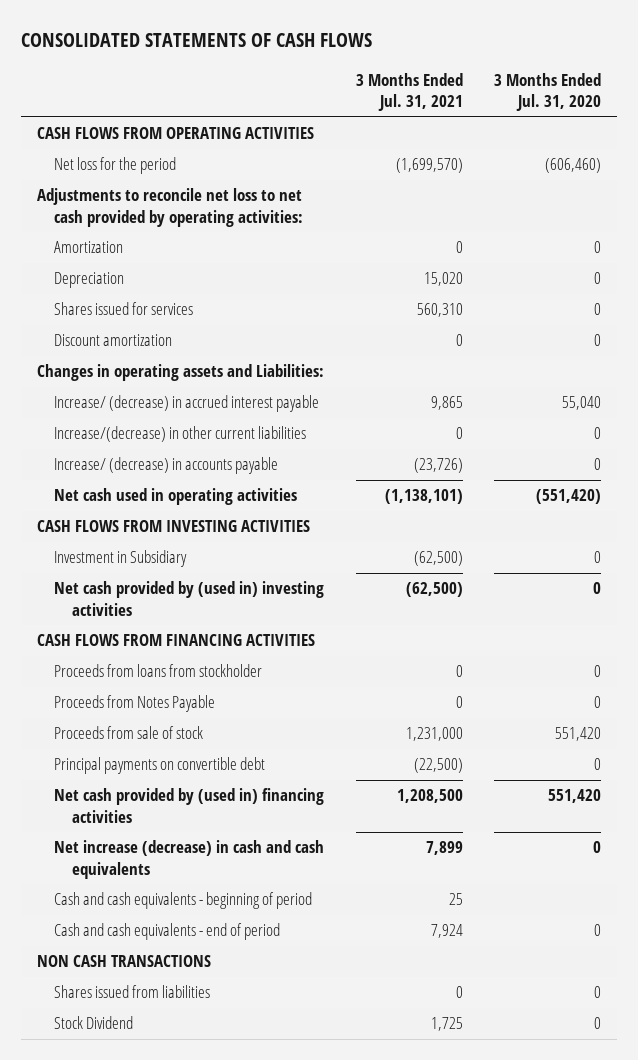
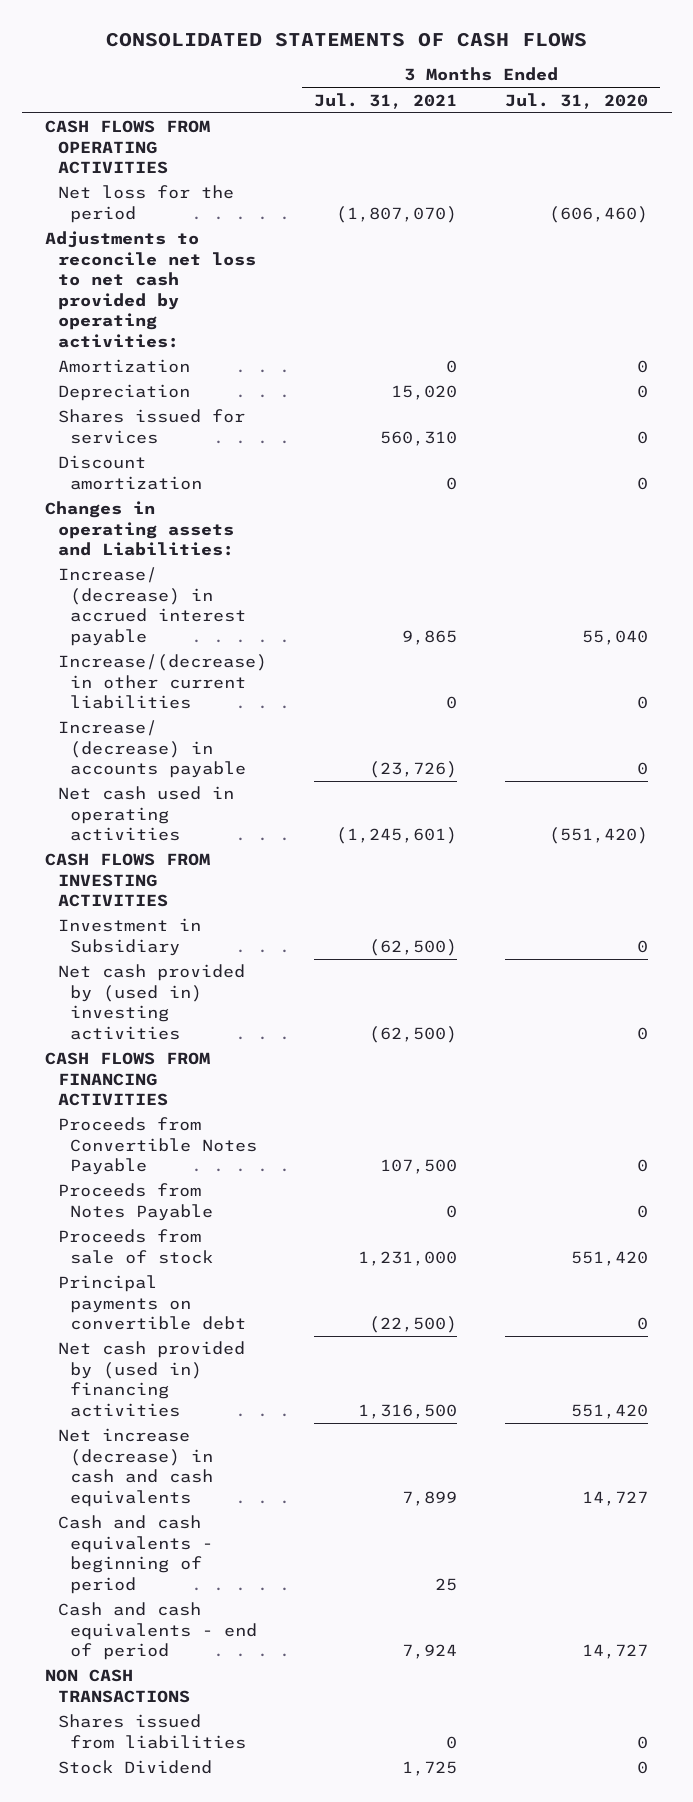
[395,158,463,174] (1,699,570) -> [336,205,458,223] (1,807,070)
[384,489,463,505] (1,138,101) -> [336,827,458,845] (1,245,601)
[54,664,263,678] Proceeds from loans from stockholder -> none
none -> [57,1117,257,1176] Proceeds from Convertible Notes Payable
[396,789,463,804] 1,208,500 -> [358,1403,458,1419] 1,316,500
[592,841,601,854] 0 -> [581,1490,648,1506] 14,727
[593,924,601,937] 0 -> [581,1644,648,1660] 14,727

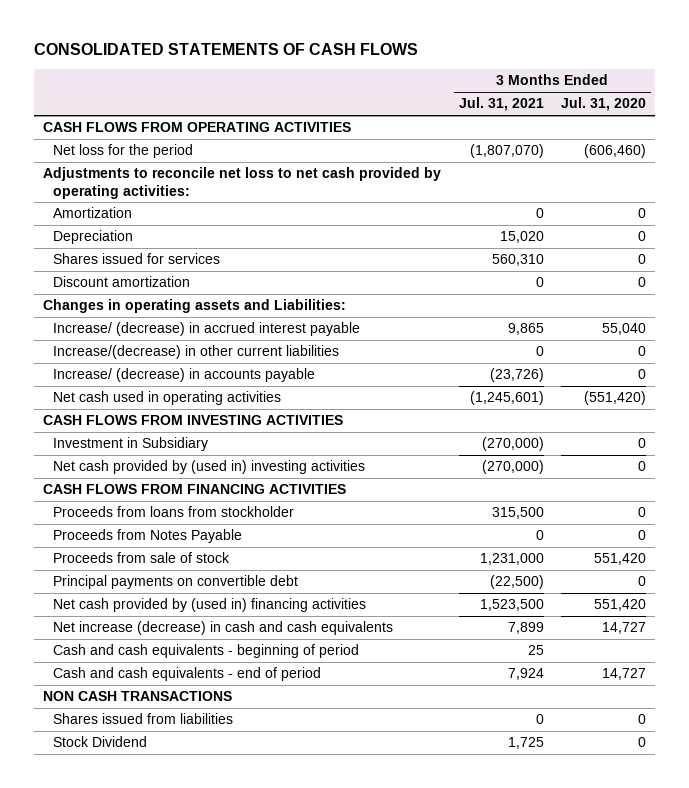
[369,938,458,956] (62,500) -> [481,437,544,452] (270,000)
[369,1025,458,1043] (62,500) -> [481,460,544,475] (270,000)
[57,1117,257,1176] Proceeds from Convertible Notes Payable -> [52,506,294,518] Proceeds from loans from stockholder
[380,1159,458,1175] 107,500 -> [491,507,544,520] 315,500
[358,1403,458,1419] 1,316,500 -> [479,599,544,612] 1,523,500

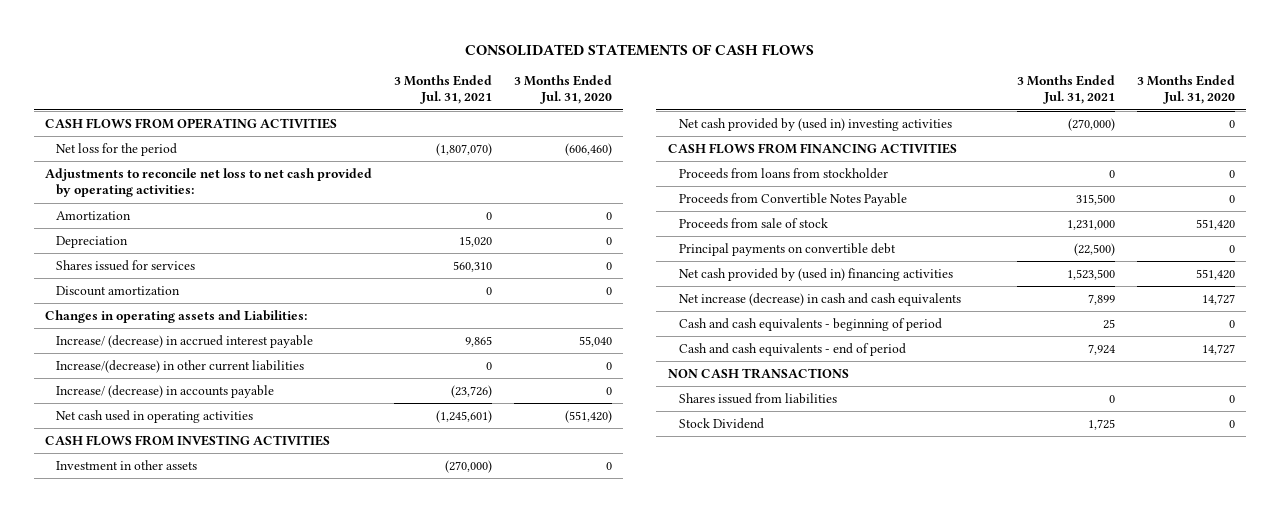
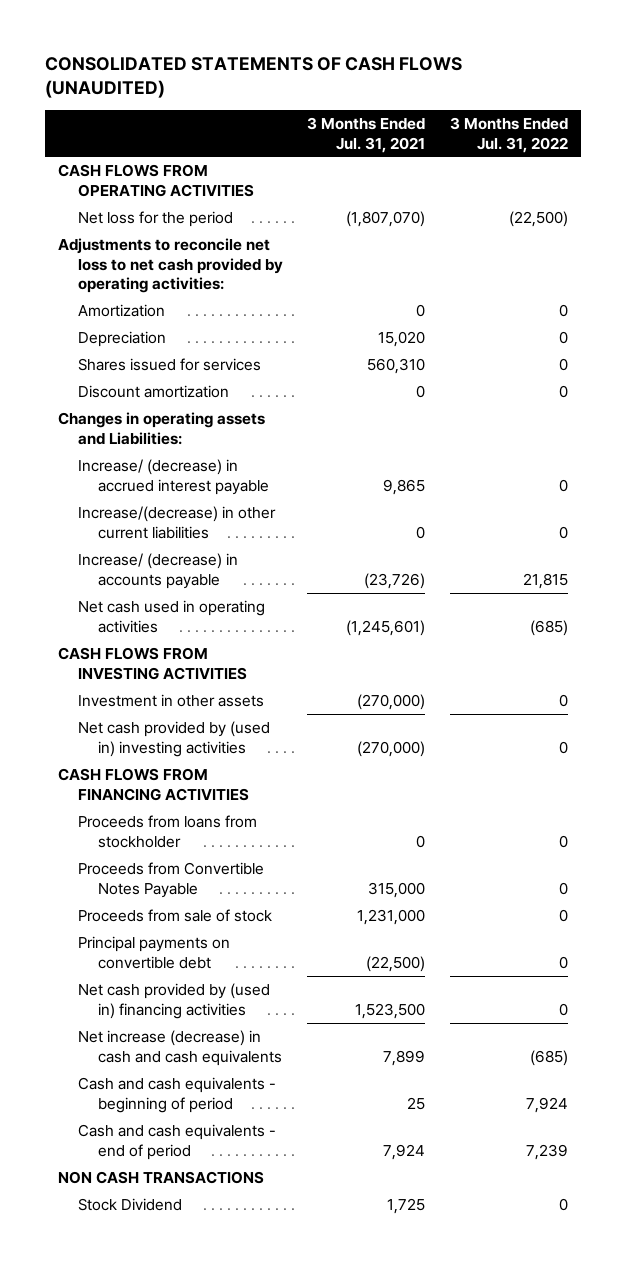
[464,43,814,56] CONSOLIDATED STATEMENTS OF CASH FLOWS -> [45,56,463,99] CONSOLIDATED STATEMENTS OF CASH FLOWS (UNAUDITED)
[513,74,612,105] 3 Months Ended Jul. 31, 2020 -> none
none -> [450,116,569,153] 3 Months Ended Jul. 31, 2022
[1075,193,1115,205] 315,500 -> [368,881,426,898] 315,000
[678,392,837,404] Shares issued from liabilities -> none

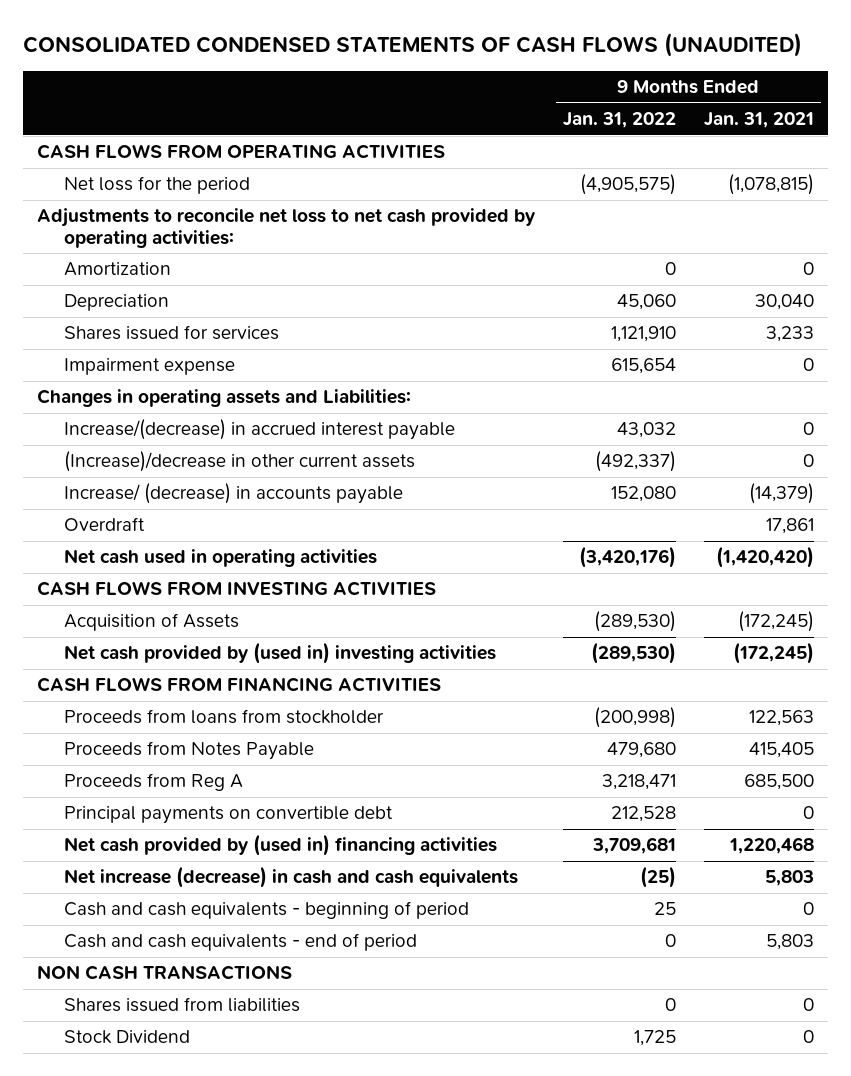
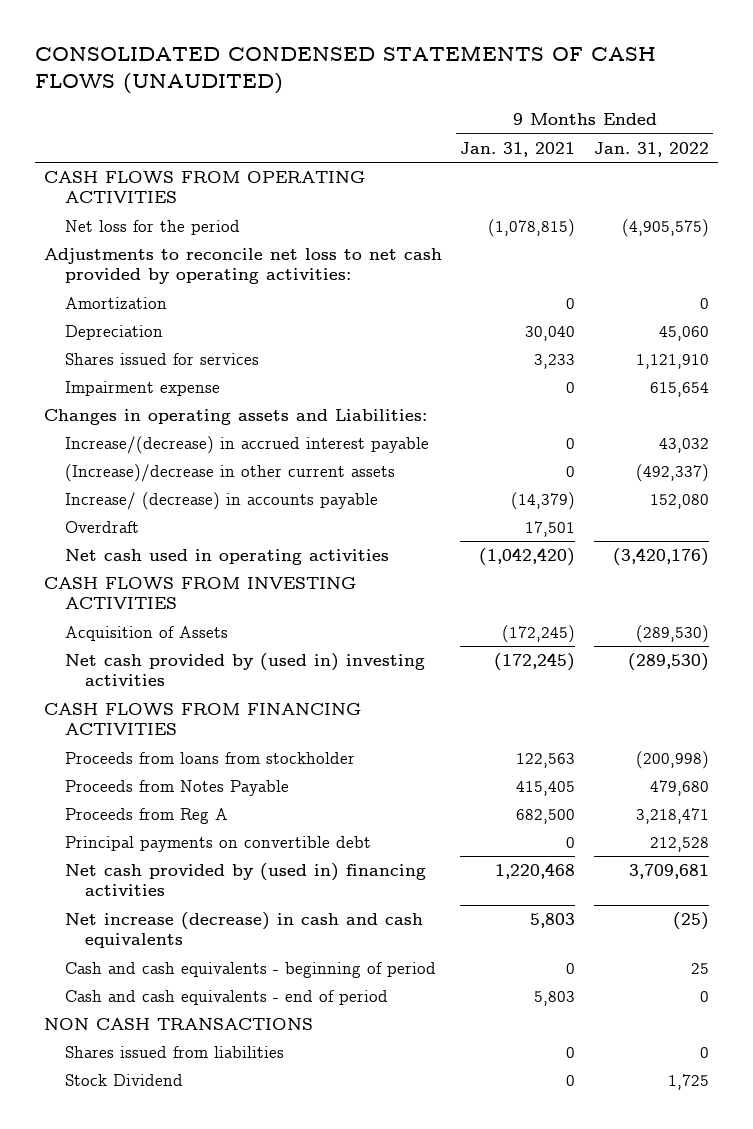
[765,518,814,535] 17,861 -> [525,521,576,538] 17,501
[715,546,814,569] (1,420,420) -> [479,548,576,567] (1,042,420)
[743,774,814,791] 685,500 -> [516,809,576,825] 682,500

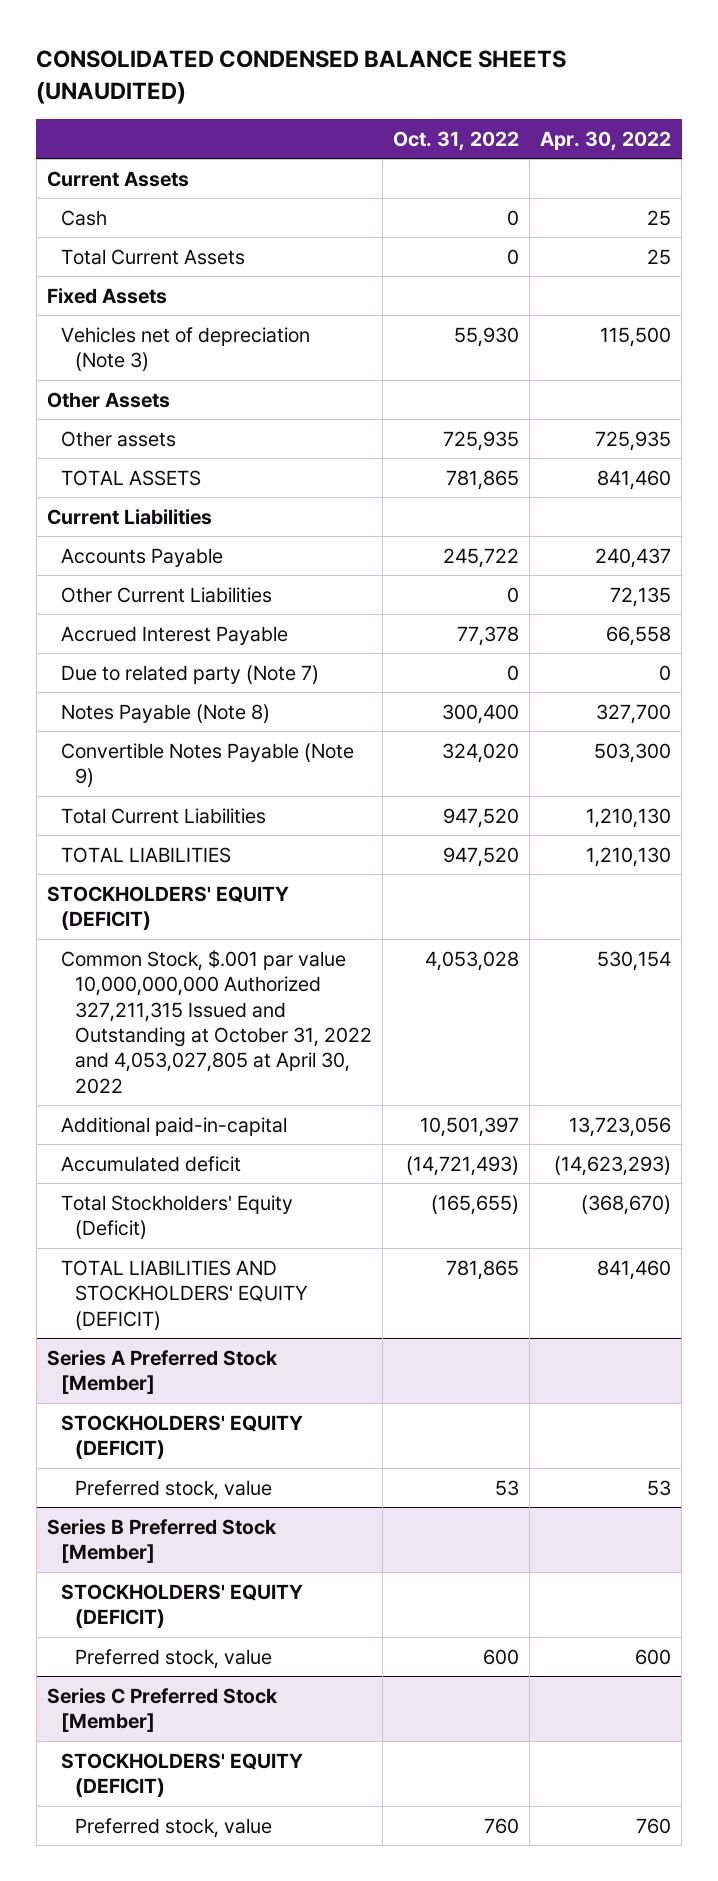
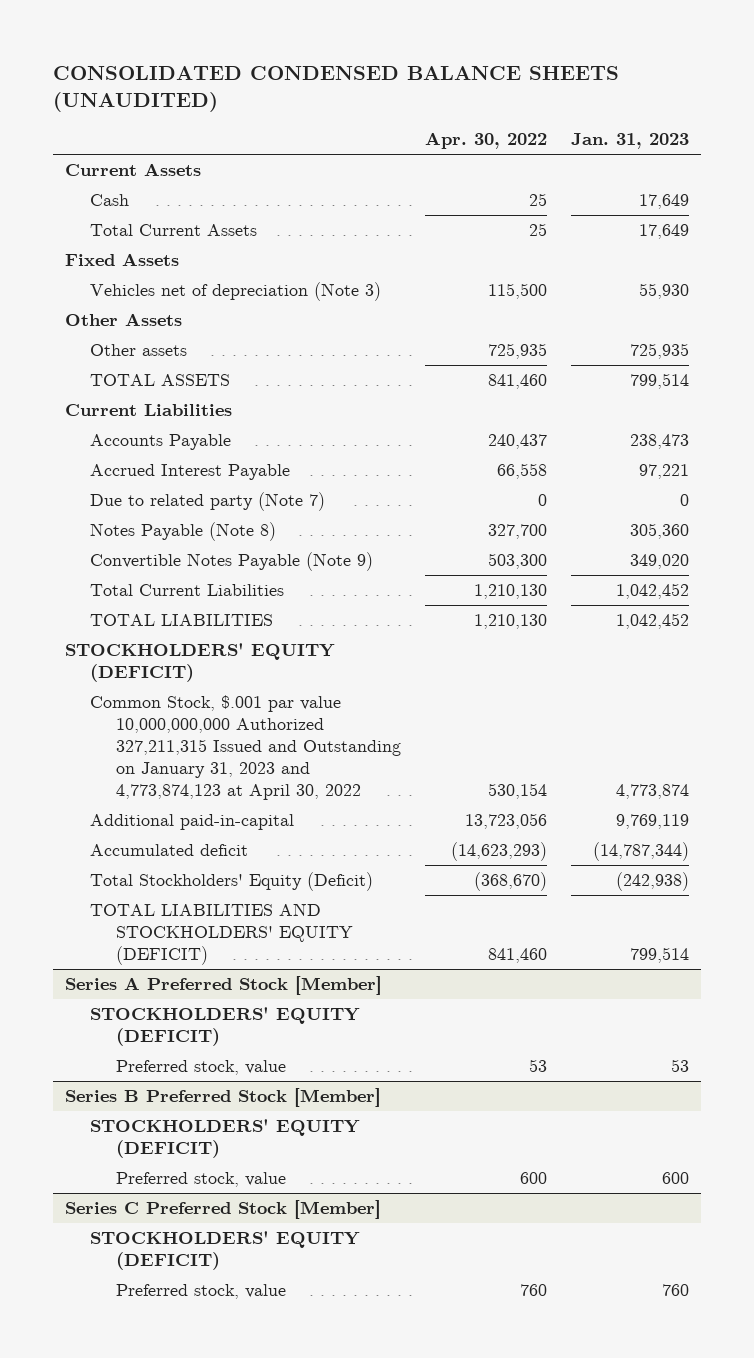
[393,130,520,151] Oct. 31, 2022 -> none
none -> [570,133,689,150] Jan. 31, 2023
[60,586,272,603] Other Current Liabilities -> none
[60,949,373,1094] Common Stock, $.001 par value 10,000,000,000 Authorized 327,211,315 Issued and Outstanding at October 31, 2022 and 4,053,027,805 at April 30, 2022 -> [90,695,401,800] Common Stock, $.001 par value 10,000,000,000 Authorized 327,211,315 Issued and Outstanding on January 31, 2023 and 4,773,874,123 at April 30, 2022

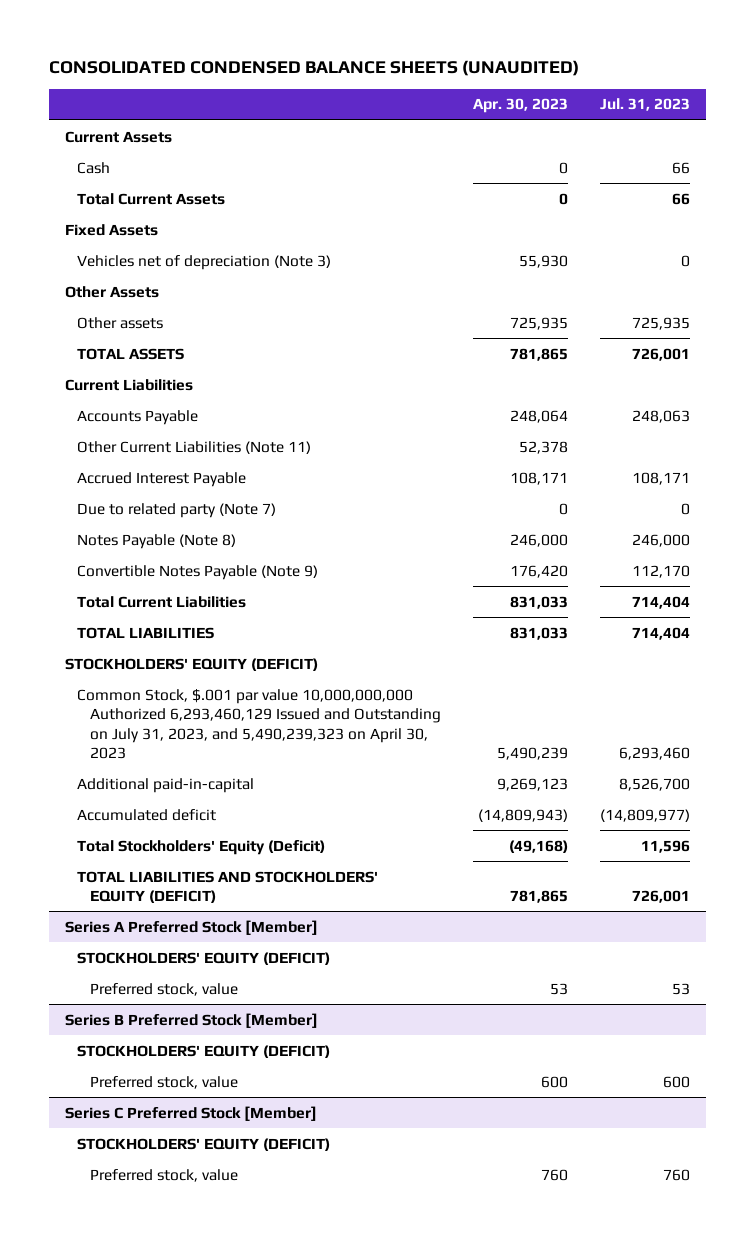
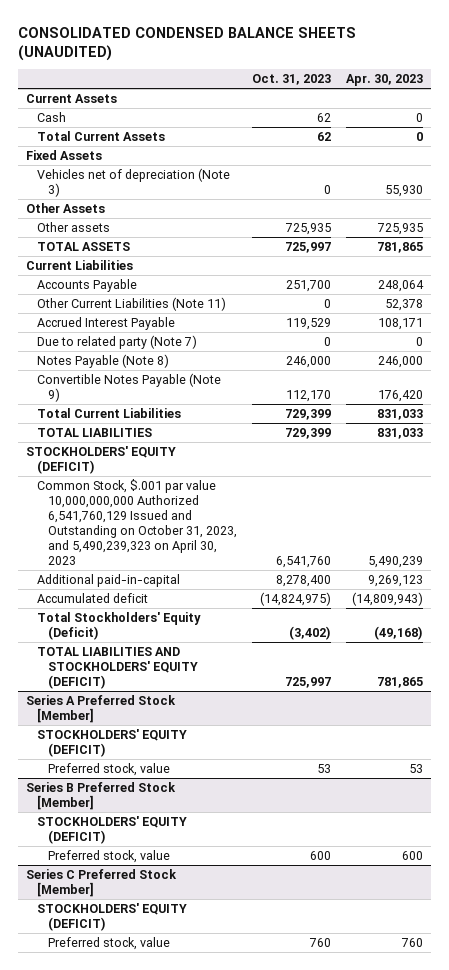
[600,98,691,112] Jul. 31, 2023 -> none
none -> [252,74,332,86] Oct. 31, 2023
[77,688,442,760] Common Stock, $.001 par value 10,000,000,000 Authorized 6,293,460,129 Issued and Outstanding on July 31, 2023, and 5,490,239,323 on April 30, 2023 -> [36,478,237,565] Common Stock, $.001 par value 10,000,000,000 Authorized 6,541,760,129 Issued and Outstanding on October 31, 2023, and 5,490,239,323 on April 30, 2023

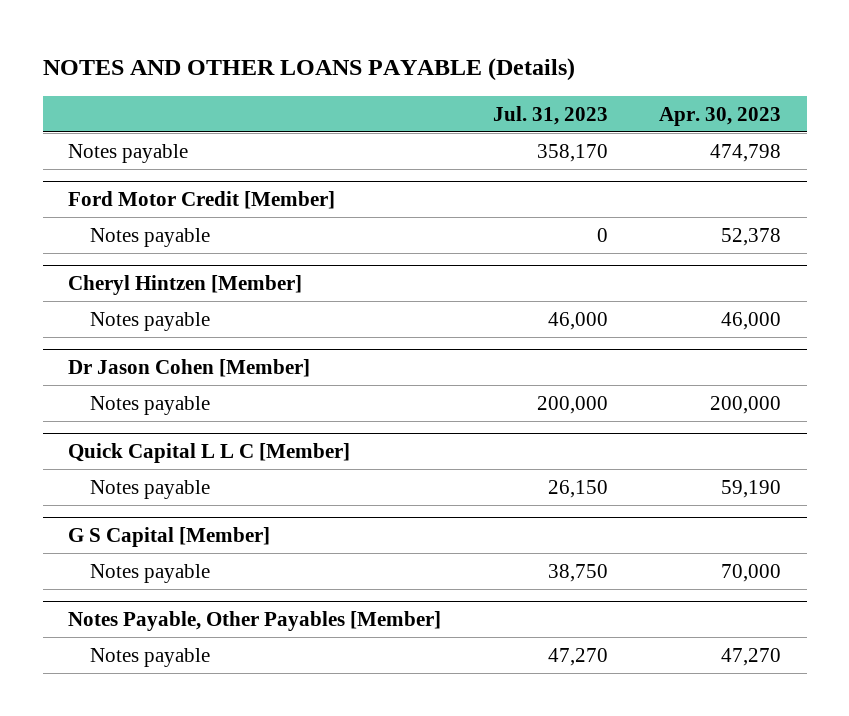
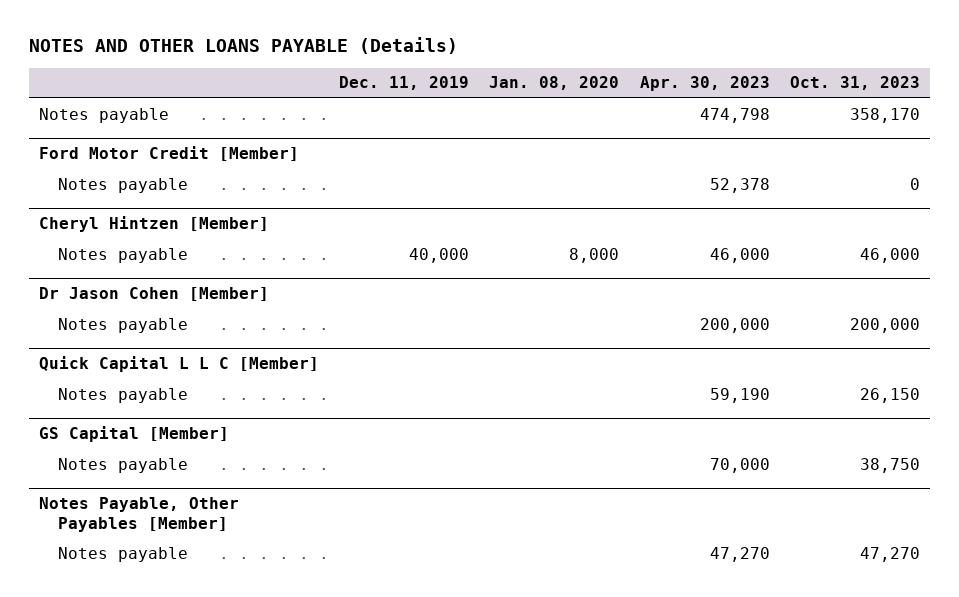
[492,105,608,125] Jul. 31, 2023 -> none
none -> [339,76,470,91] Dec. 11, 2019
none -> [489,76,620,91] Jan. 08, 2020
none -> [790,76,921,91] Oct. 31, 2023
[68,527,271,548] G S Capital [Member] -> [38,426,229,443] GS Capital [Member]

